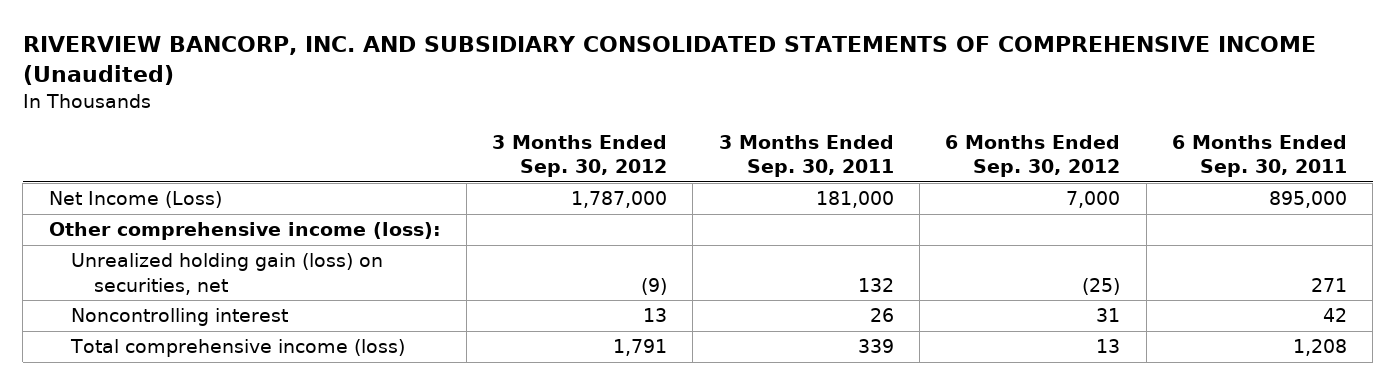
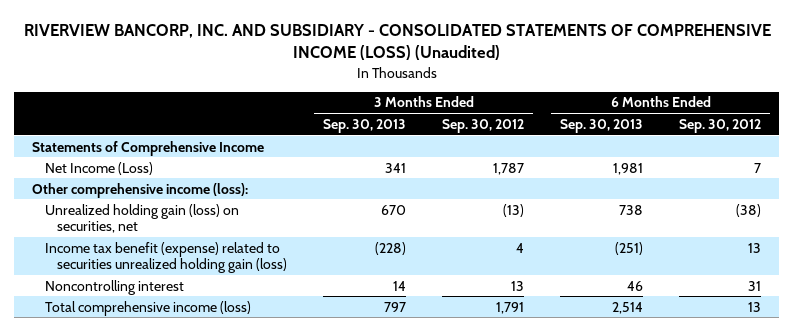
[22,36,1316,85] RIVERVIEW BANCORP, INC. AND SUBSIDIARY CONSOLIDATED STATEMENTS OF COMPREHENSIVE INCOME (Unaudited) -> [23,24,771,61] RIVERVIEW BANCORP, INC. AND SUBSIDIARY - CONSOLIDATED STATEMENTS OF COMPREHENSIVE INCOME (LOSS) (Unaudited)
[718,134,894,178] 3 Months Ended Sep. 30, 2011 -> none
[1171,134,1347,178] 6 Months Ended Sep. 30, 2011 -> none
none -> [323,118,407,133] Sep. 30, 2013
none -> [560,118,644,133] Sep. 30, 2013
none -> [32,140,265,156] Statements of Comprehensive Income
[571,191,668,209] 1,787,000 -> [493,162,525,175] 1,787
[1066,191,1121,209] 7,000 -> [754,162,762,173] 7
[641,277,668,295] (9) -> [503,203,525,217] (13)
[1082,277,1121,295] (25) -> [736,203,762,217] (38)
none -> [44,241,288,274] Income tax benefit (expense) related to securities unrealized holding gain (loss)

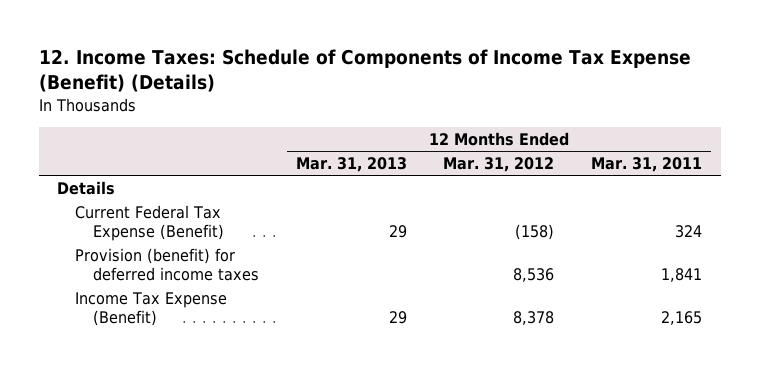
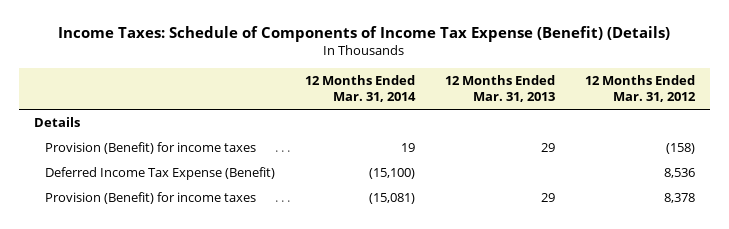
[38,48,691,92] 12. Income Taxes: Schedule of Components of Income Tax Expense (Benefit) (Details) -> [58,26,671,43] Income Taxes: Schedule of Components of Income Tax Expense (Benefit) (Details)
[591,157,703,173] Mar. 31, 2011 -> none
none -> [305,75,417,103] 12 Months Ended Mar. 31, 2014
[75,205,224,241] Current Federal Tax Expense (Benefit) -> [45,141,257,154] Provision (Benefit) for income taxes
[75,248,259,281] Provision (benefit) for deferred income taxes -> [45,166,276,180] Deferred Income Tax Expense (Benefit)
[75,292,228,326] Income Tax Expense (Benefit) -> [45,191,257,204] Provision (Benefit) for income taxes

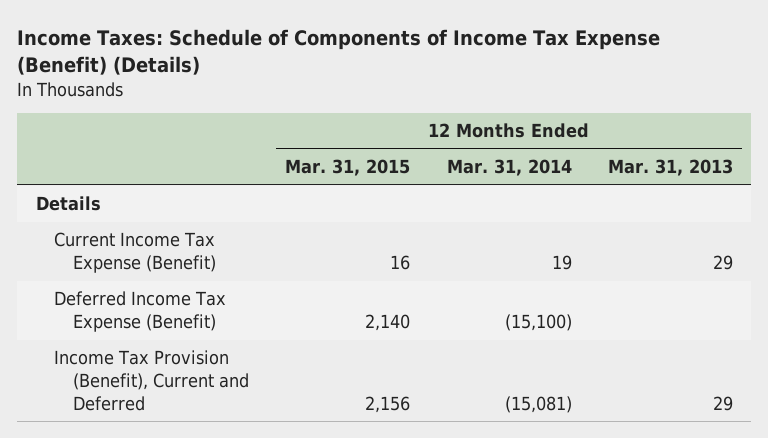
[585,75,697,103] 12 Months Ended Mar. 31, 2012 -> none
none -> [285,159,411,177] Mar. 31, 2015
[45,141,257,154] Provision (Benefit) for income taxes -> [54,232,216,274] Current Income Tax Expense (Benefit)
[45,191,257,204] Provision (Benefit) for income taxes -> [54,350,249,411] Income Tax Provision (Benefit), Current and Deferred

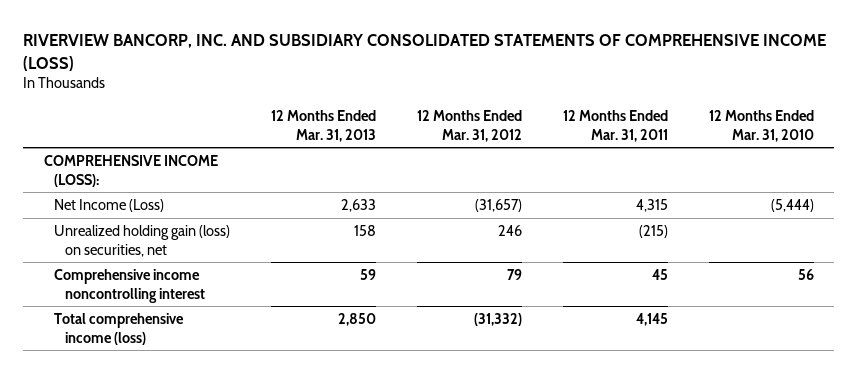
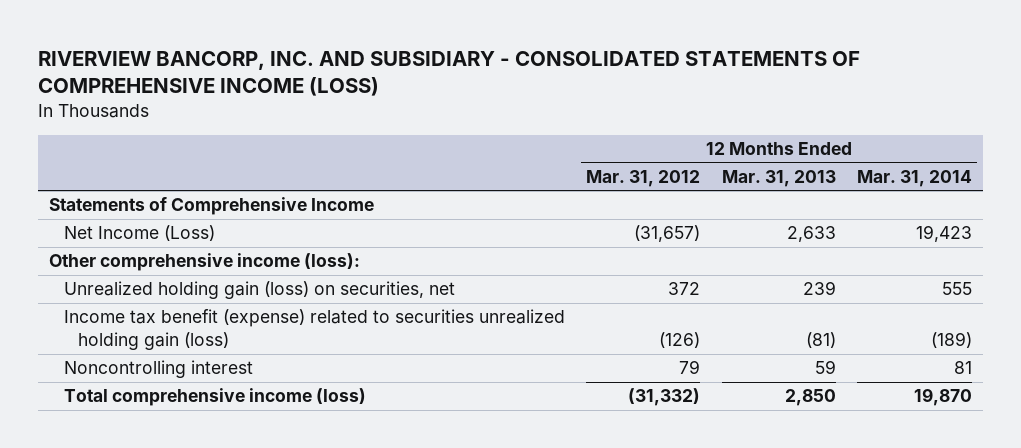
[23,34,827,71] RIVERVIEW BANCORP, INC. AND SUBSIDIARY CONSOLIDATED STATEMENTS OF COMPREHENSIVE INCOME (LOSS) -> [38,50,861,97] RIVERVIEW BANCORP, INC. AND SUBSIDIARY - CONSOLIDATED STATEMENTS OF COMPREHENSIVE INCOME (LOSS)
[563,109,669,142] 12 Months Ended Mar. 31, 2011 -> none
[708,109,814,142] 12 Months Ended Mar. 31, 2010 -> none
none -> [857,170,973,188] Mar. 31, 2014
[43,154,218,187] COMPREHENSIVE INCOME (LOSS): -> none
none -> [48,197,374,216] Statements of Comprehensive Income
none -> [48,253,360,272] Other comprehensive income (loss):
[354,224,377,236] 158 -> [802,281,836,296] 239
[498,224,523,236] 246 -> [668,282,701,296] 372
none -> [63,309,565,351] Income tax benefit (expense) related to securities unrealized holding gain (loss)
[54,268,205,303] Comprehensive income noncontrolling interest -> [63,360,253,379] Noncontrolling interest

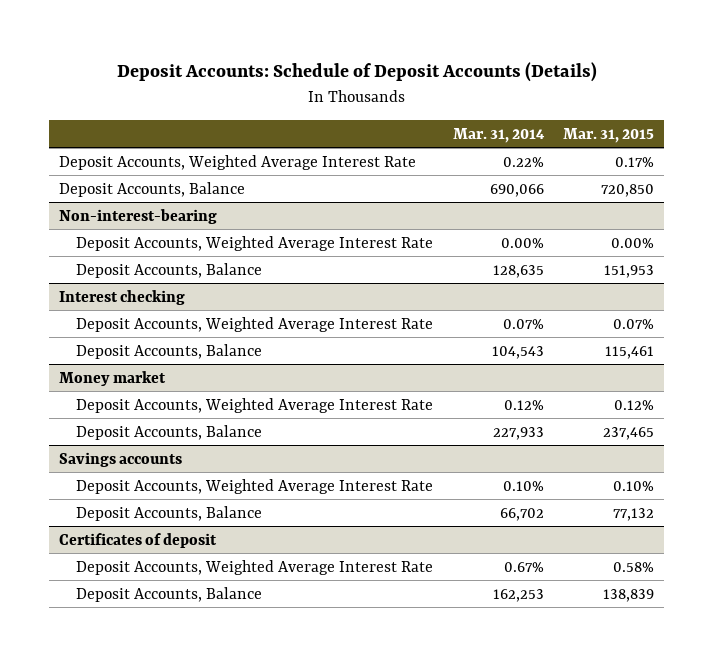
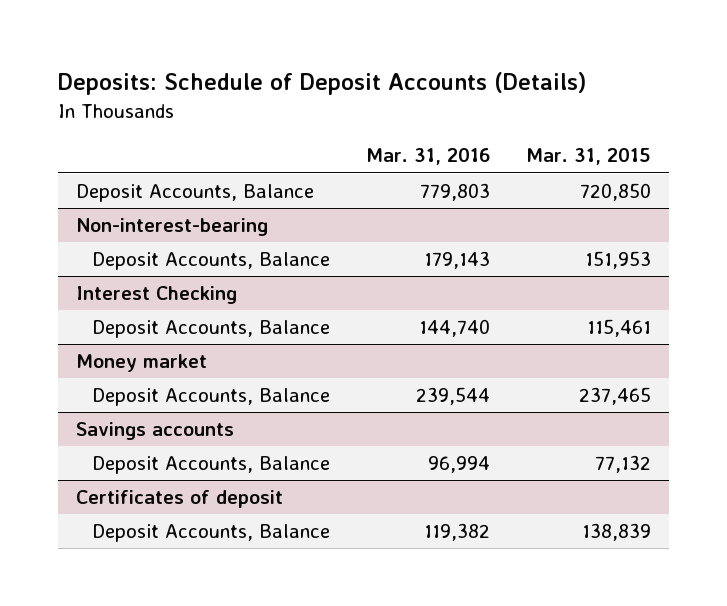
[116,62,597,83] Deposit Accounts: Schedule of Deposit Accounts (Details) -> [58,72,587,96] Deposits: Schedule of Deposit Accounts (Details)
[452,127,545,143] Mar. 31, 2014 -> none
none -> [365,148,490,166] Mar. 31, 2016
[58,154,416,170] Deposit Accounts, Weighted Average Interest Rate -> none
[76,235,434,251] Deposit Accounts, Weighted Average Interest Rate -> none
[76,316,434,332] Deposit Accounts, Weighted Average Interest Rate -> none
[58,289,185,305] Interest checking -> [76,286,238,305] Interest Checking
[76,397,434,413] Deposit Accounts, Weighted Average Interest Rate -> none
[76,478,434,494] Deposit Accounts, Weighted Average Interest Rate -> none
[76,559,434,575] Deposit Accounts, Weighted Average Interest Rate -> none

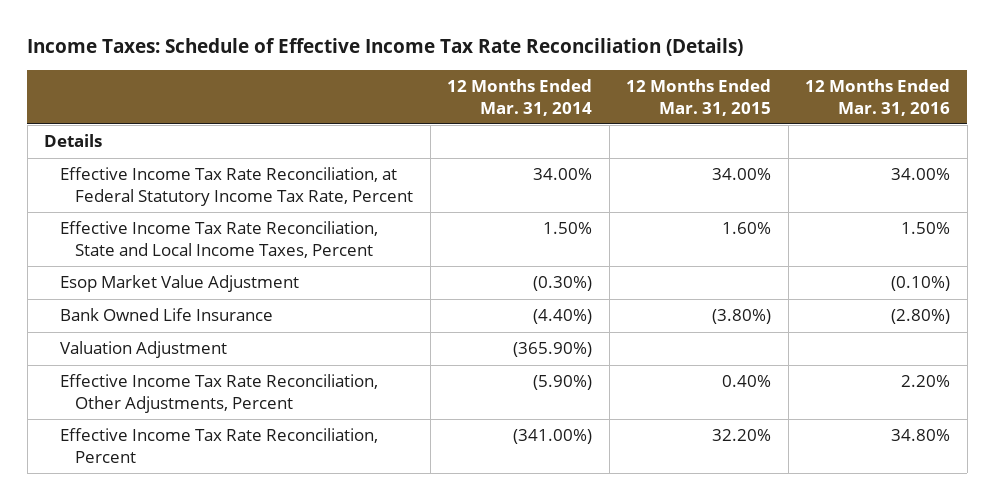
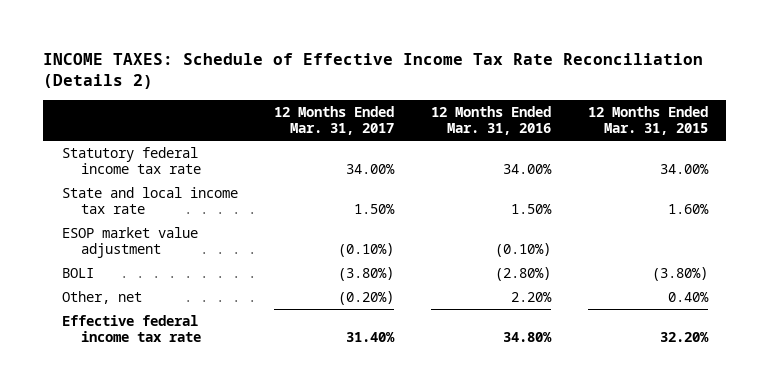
[27,38,744,57] Income Taxes: Schedule of Effective Income Tax Rate Reconciliation (Details) -> [43,52,704,90] INCOME TAXES: Schedule of Effective Income Tax Rate Reconciliation (Details 2)
[447,79,593,116] 12 Months Ended Mar. 31, 2014 -> none
none -> [274,106,395,136] 12 Months Ended Mar. 31, 2017
[44,134,103,148] Details -> none
[59,341,227,359] Valuation Adjustment -> none
[59,167,414,206] Effective Income Tax Rate Reconciliation, at Federal Statutory Income Tax Rate, Percent -> [61,146,202,175] Statutory federal income tax rate
[59,221,378,258] Effective Income Tax Rate Reconciliation, State and Local Income Taxes, Percent -> [61,186,238,215] State and local income tax rate
[59,275,299,293] Esop Market Value Adjustment -> [61,226,198,259] ESOP market value adjustment
[59,308,273,322] Bank Owned Life Insurance -> [61,267,94,278] BOLI
[59,374,378,413] Effective Income Tax Rate Reconciliation, Other Adjustments, Percent -> [61,290,142,304] Other, net
[59,428,378,463] Effective Income Tax Rate Reconciliation, Percent -> [61,314,202,343] Effective federal income tax rate

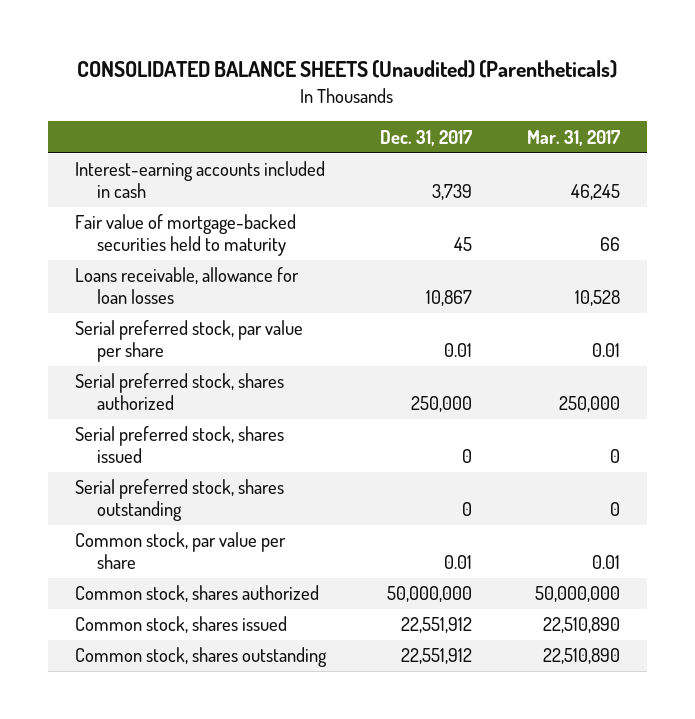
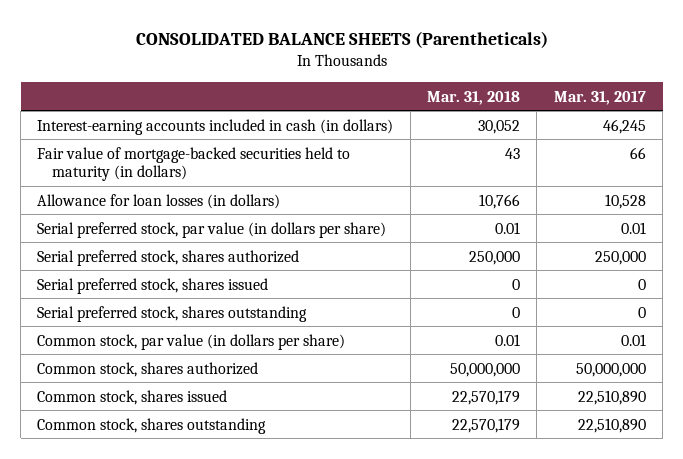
[77,60,618,79] CONSOLIDATED BALANCE SHEETS (Unaudited) (Parentheticals) -> [135,31,548,49] CONSOLIDATED BALANCE SHEETS (Parentheticals)
[380,129,473,146] Dec. 31, 2017 -> none
none -> [427,90,521,105] Mar. 31, 2018
[75,161,326,199] Interest-earning accounts included in cash -> [37,118,394,135] Interest-earning accounts included in cash (in dollars)
[75,214,297,257] Fair value of mortgage-backed securities held to maturity -> [37,146,351,181] Fair value of mortgage-backed securities held to maturity (in dollars)
[75,267,300,305] Loans receivable, allowance for loan losses -> [37,193,281,209] Allowance for loan losses (in dollars)
[75,320,304,363] Serial preferred stock, par value per share -> [37,221,387,238] Serial preferred stock, par value (in dollars per share)
[75,532,287,570] Common stock, par value per share -> [37,333,346,350] Common stock, par value (in dollars per share)

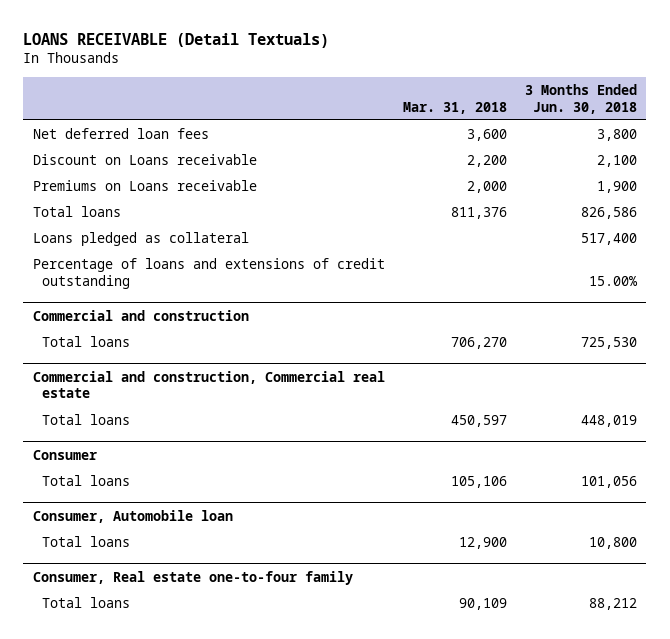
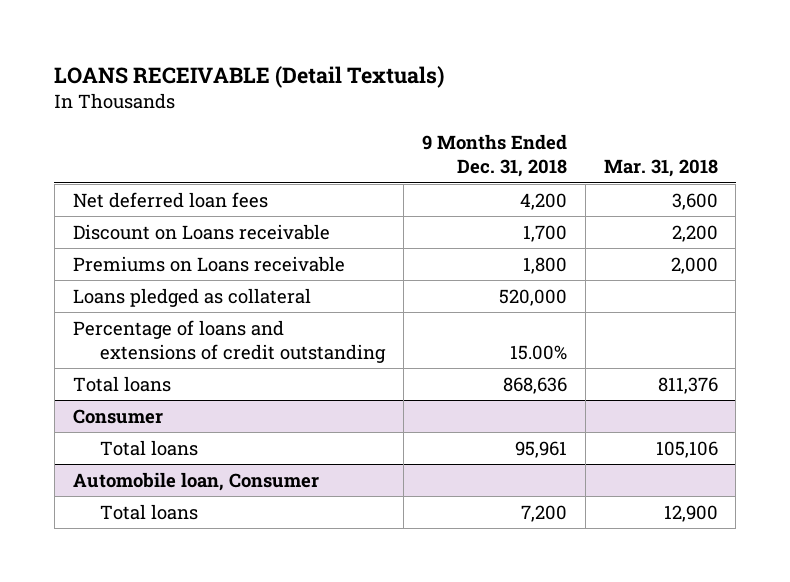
[525,83,638,114] 3 Months Ended Jun. 30, 2018 -> none
none -> [422,134,568,178] 9 Months Ended Dec. 31, 2018
[32,309,249,321] Commercial and construction -> none
[42,336,131,348] Total loans -> none
[32,370,385,399] Commercial and construction, Commercial real estate -> none
[42,414,131,426] Total loans -> none
[32,206,121,218] Total loans -> [72,375,171,392] Total loans
[32,509,233,523] Consumer, Automobile loan -> [72,471,319,491] Automobile loan, Consumer
[32,570,353,585] Consumer, Real estate one-to-four family -> none
[42,597,131,609] Total loans -> none

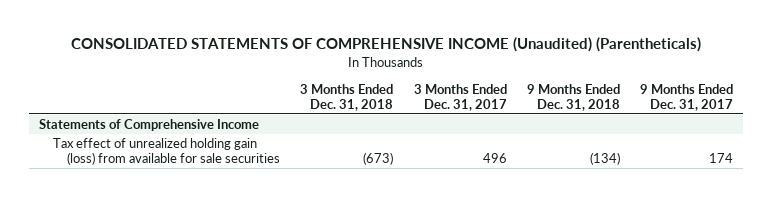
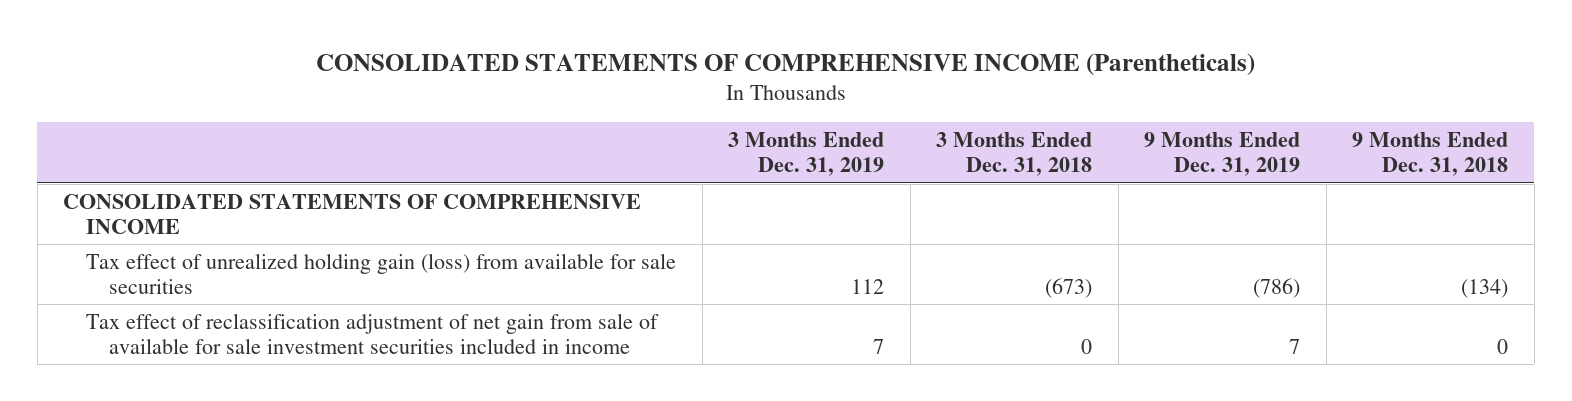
[71,37,702,53] CONSOLIDATED STATEMENTS OF COMPREHENSIVE INCOME (Unaudited) (Parentheticals) -> [315,53,1255,77] CONSOLIDATED STATEMENTS OF COMPREHENSIVE INCOME (Parentheticals)
[413,83,507,111] 3 Months Ended Dec. 31, 2017 -> none
[640,83,734,111] 9 Months Ended Dec. 31, 2017 -> none
none -> [728,131,885,177] 3 Months Ended Dec. 31, 2019
none -> [1144,131,1301,177] 9 Months Ended Dec. 31, 2019
[39,119,260,132] Statements of Comprehensive Income -> [63,193,642,235] CONSOLIDATED STATEMENTS OF COMPREHENSIVE INCOME
none -> [86,312,660,355] Tax effect of reclassification adjustment of net gain from sale of available for sale investment securities included in income

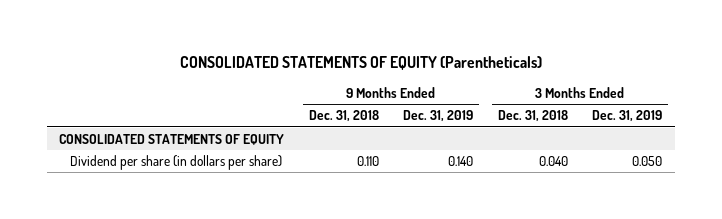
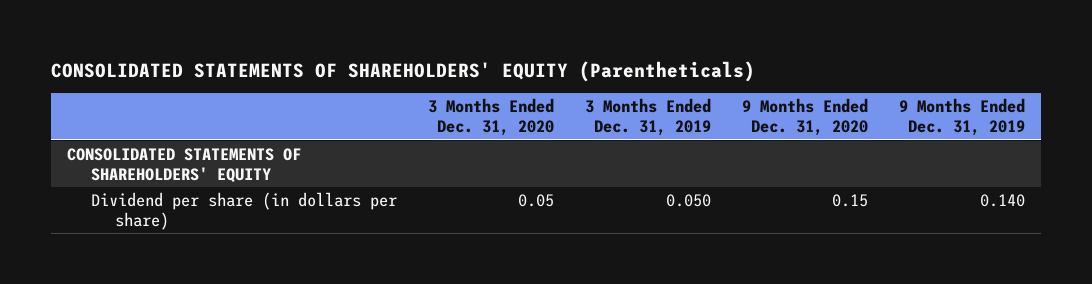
[179,56,542,71] CONSOLIDATED STATEMENTS OF EQUITY (Parentheticals) -> [51,60,756,82] CONSOLIDATED STATEMENTS OF SHAREHOLDERS' EQUITY (Parentheticals)
[308,110,379,123] Dec. 31, 2018 -> none
[497,110,568,123] Dec. 31, 2018 -> none
none -> [427,98,554,136] 3 Months Ended Dec. 31, 2020
none -> [742,98,869,136] 9 Months Ended Dec. 31, 2020
[59,134,285,146] CONSOLIDATED STATEMENTS OF EQUITY -> [67,148,302,183] CONSOLIDATED STATEMENTS OF SHAREHOLDERS' EQUITY

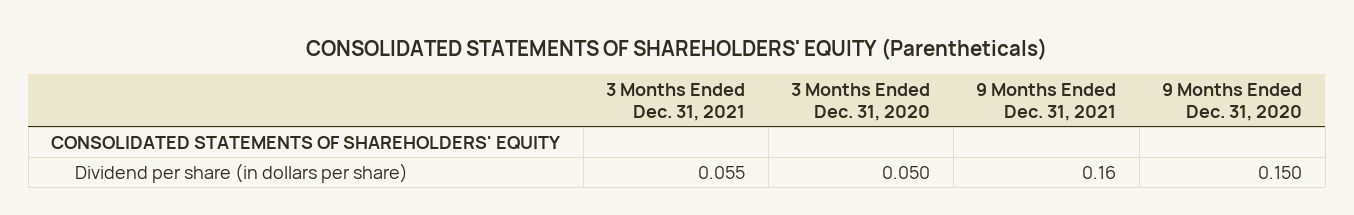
[585,98,712,136] 3 Months Ended Dec. 31, 2019 -> none
[899,98,1026,136] 9 Months Ended Dec. 31, 2019 -> none
none -> [606,82,746,121] 3 Months Ended Dec. 31, 2021
none -> [976,82,1117,121] 9 Months Ended Dec. 31, 2021
[517,194,554,208] 0.05 -> [882,165,931,179] 0.050
[832,194,869,208] 0.15 -> [1258,165,1303,179] 0.150

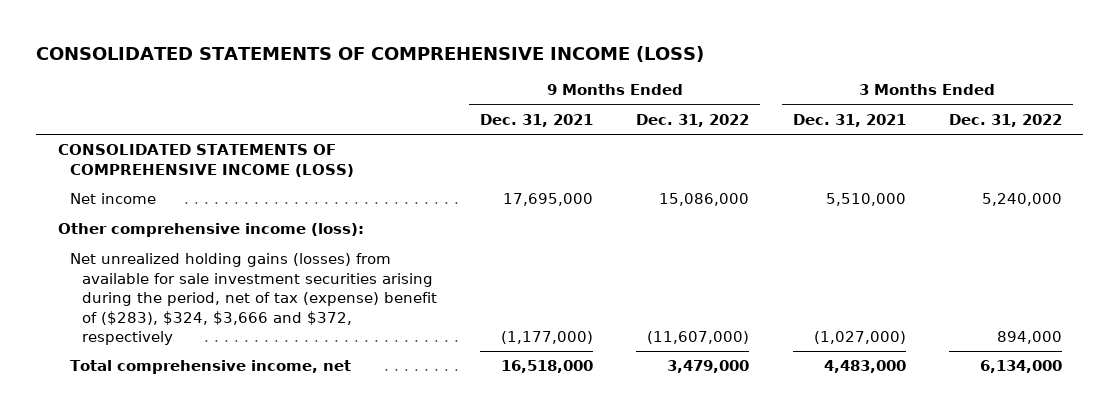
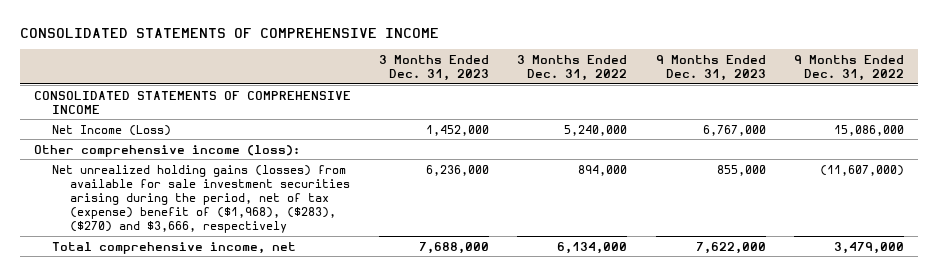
[36,45,705,62] CONSOLIDATED STATEMENTS OF COMPREHENSIVE INCOME (LOSS) -> [19,27,439,38] CONSOLIDATED STATEMENTS OF COMPREHENSIVE INCOME
[480,113,594,127] Dec. 31, 2021 -> none
[792,113,906,127] Dec. 31, 2021 -> none
none -> [379,54,490,81] 3 Months Ended Dec. 31, 2023
none -> [655,54,766,81] 9 Months Ended Dec. 31, 2023
[57,144,354,177] CONSOLIDATED STATEMENTS OF COMPREHENSIVE INCOME (LOSS) -> [33,90,351,114] CONSOLIDATED STATEMENTS OF COMPREHENSIVE INCOME
[69,193,156,205] Net income -> [51,124,171,136] Net Income (Loss)
[69,253,437,346] Net unrealized holding gains (losses) from available for sale investment securities arising during the period, net of tax (expense) benefit of ($283), $324, $3,666 and $372, respectively -> [51,164,351,234] Net unrealized holding gains (losses) from available for sale investment securities arising during the period, net of tax (expense) benefit of ($1,968), ($283), ($270) and $3,666, respectively

